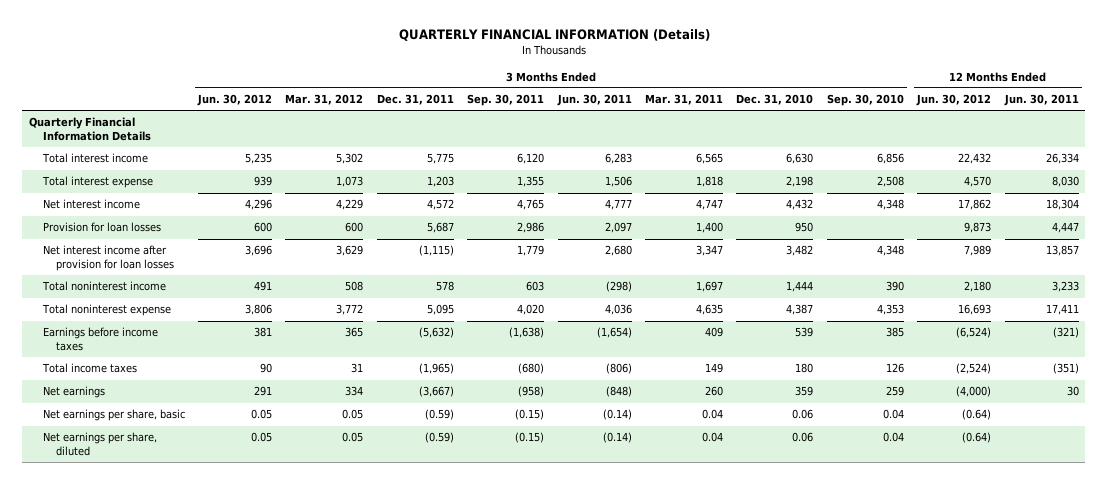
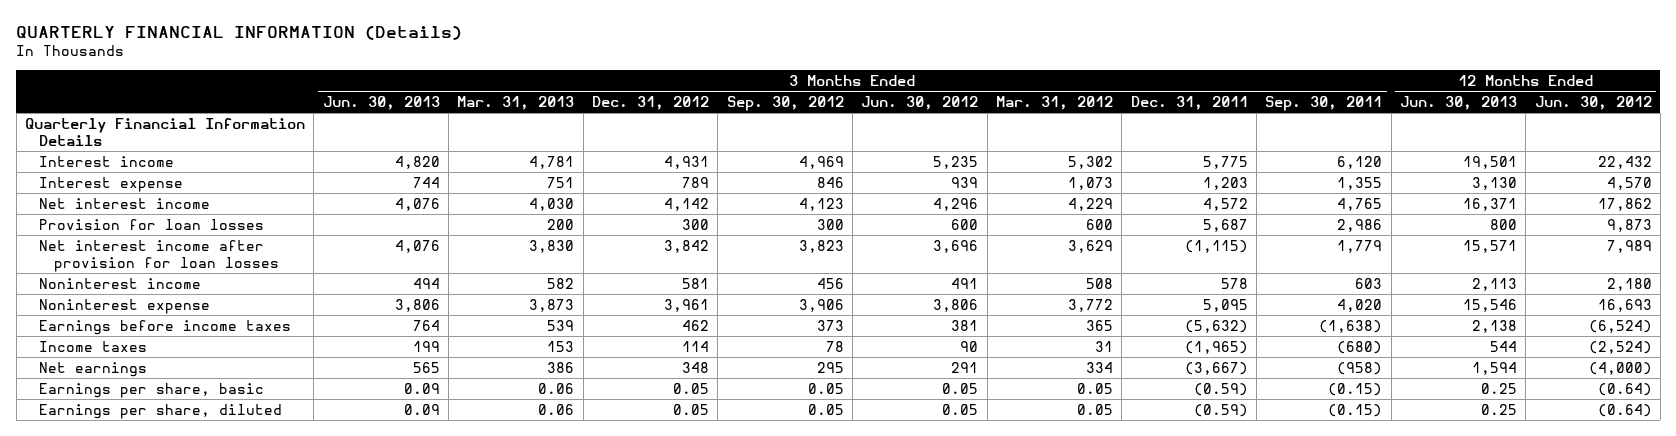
[556,94,632,107] Jun. 30, 2011 -> none
[645,94,724,106] Mar. 31, 2011 -> none
[736,94,814,106] Dec. 31, 2010 -> none
[826,94,904,107] Sep. 30, 2010 -> none
[1003,94,1079,107] Jun. 30, 2011 -> none
none -> [322,96,440,111] Jun. 30, 2013
none -> [457,96,575,111] Mar. 31, 2013
none -> [591,96,709,111] Dec. 31, 2012
none -> [726,96,844,112] Sep. 30, 2012
none -> [1399,96,1517,111] Jun. 30, 2013
[41,153,148,164] Total interest income -> [39,155,175,167] Interest income
[41,176,153,189] Total interest expense -> [39,176,184,192] Interest expense
[41,281,166,292] Total noninterest income -> [39,277,202,289] Noninterest income
[41,304,171,317] Total noninterest expense -> [39,298,211,314] Noninterest expense
[41,363,137,374] Total income taxes -> [39,340,148,352] Income taxes
[42,409,185,422] Net earnings per share, basic -> [39,382,265,398] Earnings per share, basic
[42,432,157,457] Net earnings per share, diluted -> [39,403,283,419] Earnings per share, diluted

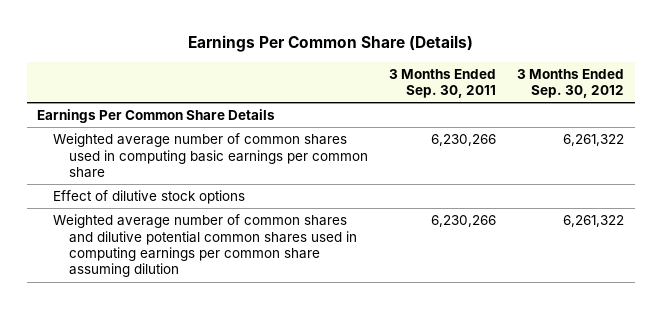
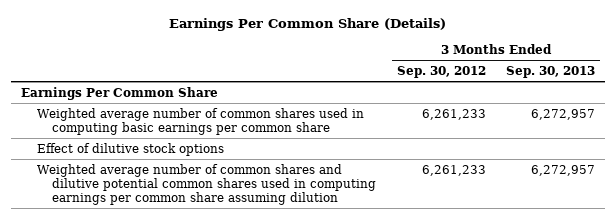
[388,68,496,99] 3 Months Ended Sep. 30, 2011 -> none
none -> [505,65,595,78] Sep. 30, 2013
[37,109,276,124] Earnings Per Common Share Details -> [20,86,218,100] Earnings Per Common Share
[563,134,625,147] 6,261,322 -> [421,108,486,120] 6,261,233
[563,215,625,228] 6,261,322 -> [421,164,486,176] 6,261,233

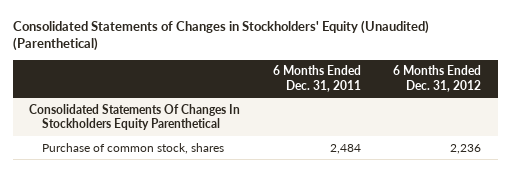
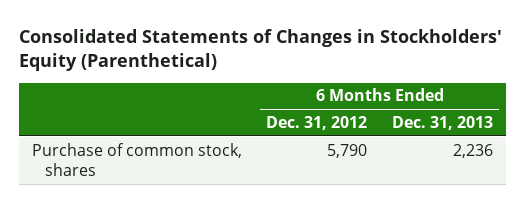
[13,19,430,52] Consolidated Statements of Changes in Stockholders' Equity (Unaudited) (Parenthetical) -> [19,29,503,72] Consolidated Statements of Changes in Stockholders' Equity (Parenthetical)
[272,65,361,92] 6 Months Ended Dec. 31, 2011 -> none
none -> [392,115,494,130] Dec. 31, 2013
[29,103,241,131] Consolidated Statements Of Changes In Stockholders Equity Parenthetical -> none
[450,143,482,154] 2,236 -> [327,143,368,158] 5,790

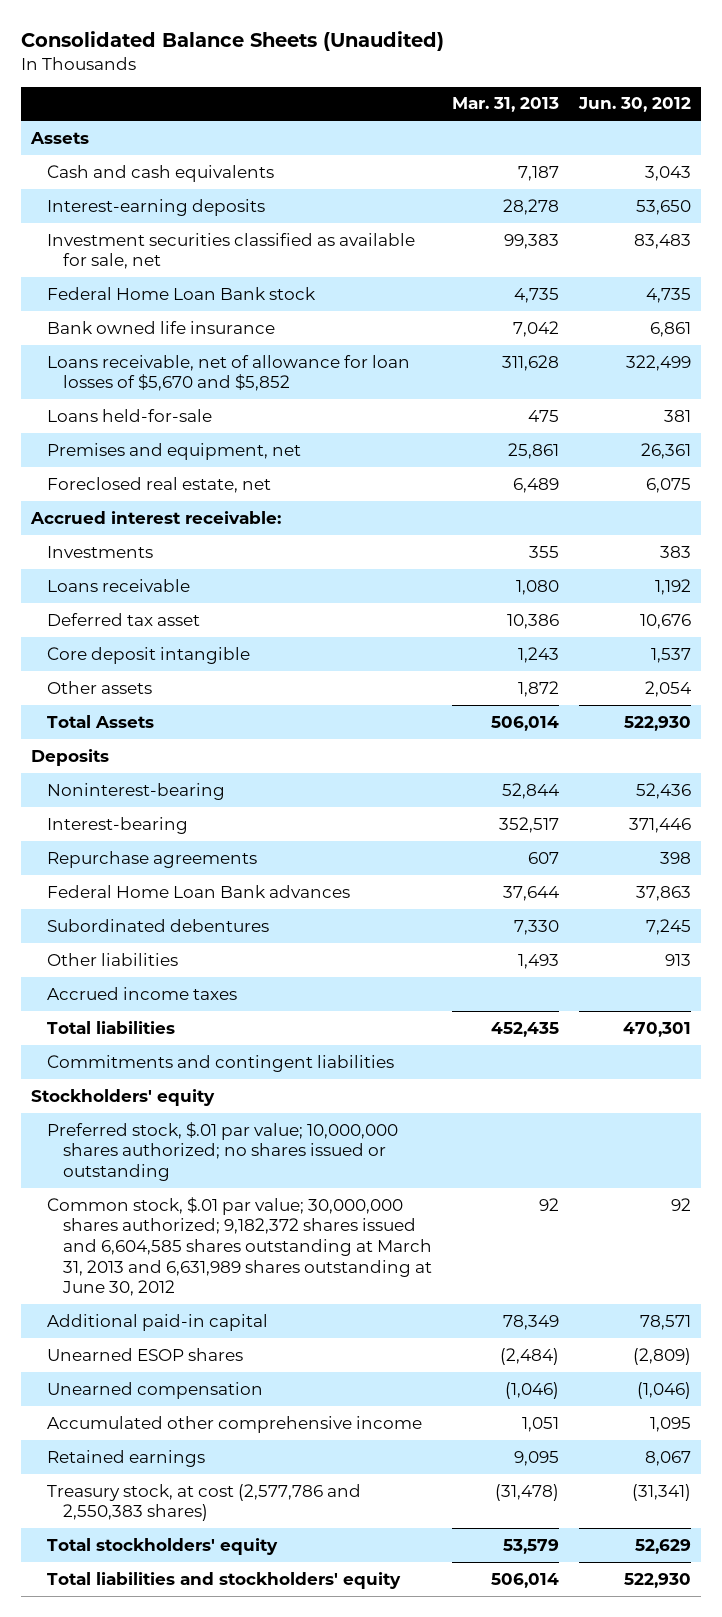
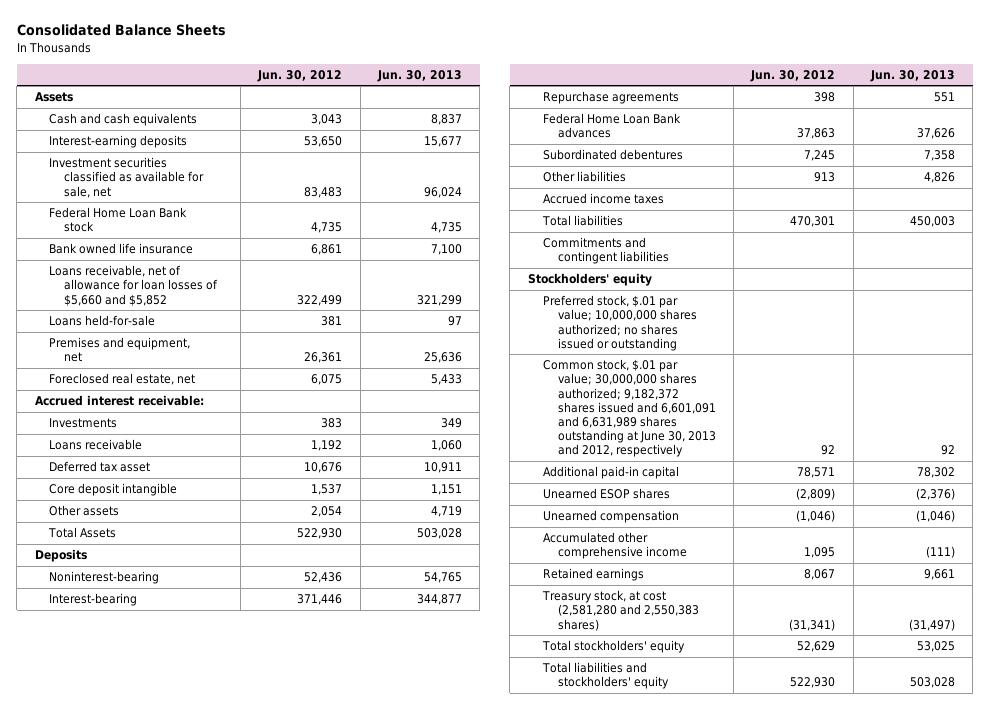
[21,31,445,52] Consolidated Balance Sheets (Unaudited) -> [16,24,226,37] Consolidated Balance Sheets
[452,97,560,113] Mar. 31, 2013 -> none
none -> [376,69,462,82] Jun. 30, 2013
[47,354,411,392] Loans receivable, net of allowance for loan losses of $5,670 and $5,852 -> [49,265,219,306] Loans receivable, net of allowance for loan losses of $5,660 and $5,852
[47,1196,433,1297] Common stock, $.01 par value; 30,000,000 shares authorized; 9,182,372 shares issued and 6,604,585 shares outstanding at March 31, 2013 and 6,631,989 shares outstanding at June 30, 2012 -> [542,359,716,458] Common stock, $.01 par value; 30,000,000 shares authorized; 9,182,372 shares issued and 6,601,091 and 6,631,989 shares outstanding at June 30, 2013 and 2012, respectively
[47,1483,362,1522] Treasury stock, at cost (2,577,786 and 2,550,383 shares) -> [541,590,699,631] Treasury stock, at cost (2,581,280 and 2,550,383 shares)

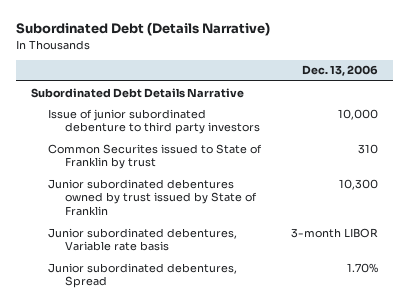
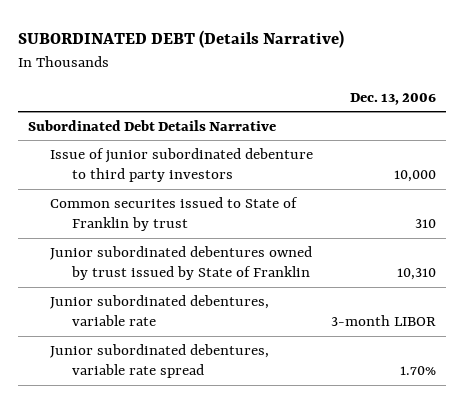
[16,22,271,37] Subordinated Debt (Details Narrative) -> [18,30,345,49] SUBORDINATED DEBT (Details Narrative)
[47,143,262,170] Common Securites issued to State of Franklin by trust -> [49,196,298,232] Common securites issued to State of Franklin by trust
[339,178,379,190] 10,300 -> [397,268,437,281] 10,310
[47,227,237,252] Junior subordinated debentures, Variable rate basis -> [49,294,269,327] Junior subordinated debentures, variable rate
[47,262,237,289] Junior subordinated debentures, Spread -> [49,343,269,379] Junior subordinated debentures, variable rate spread

